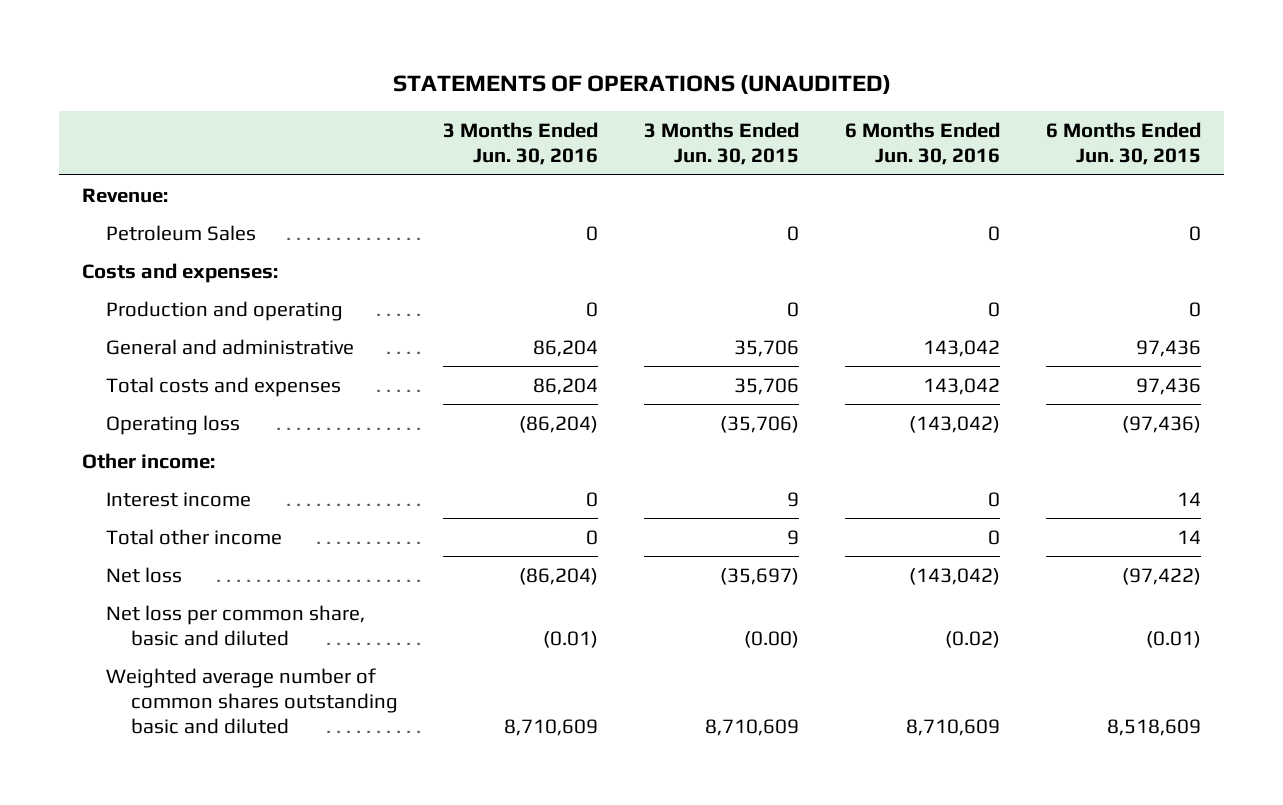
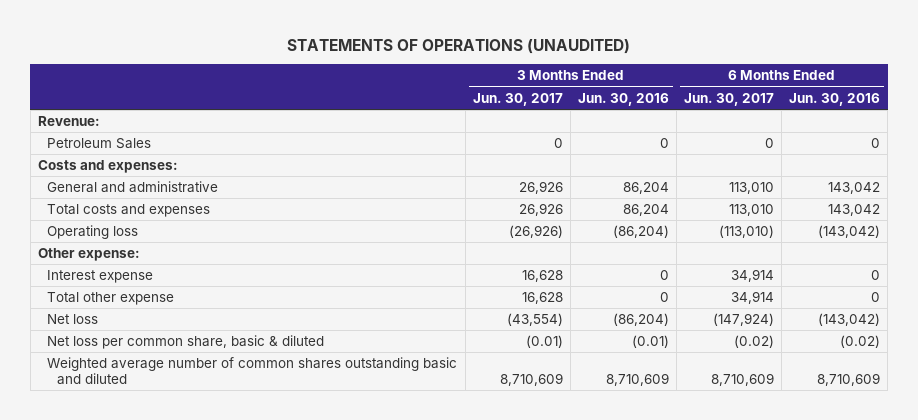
[644,121,800,166] 3 Months Ended Jun. 30, 2015 -> none
[1046,121,1202,166] 6 Months Ended Jun. 30, 2015 -> none
none -> [472,92,563,106] Jun. 30, 2017
none -> [684,92,775,106] Jun. 30, 2017
[106,300,344,321] Production and operating -> none
[106,491,252,507] Interest income -> none
[82,452,216,469] Other income: -> [38,248,141,262] Other expense:
none -> [47,270,154,284] Interest expense
[106,528,283,545] Total other income -> [47,292,175,306] Total other expense
[106,604,366,647] Net loss per common share, basic and diluted -> [47,335,325,350] Net loss per common share, basic & diluted

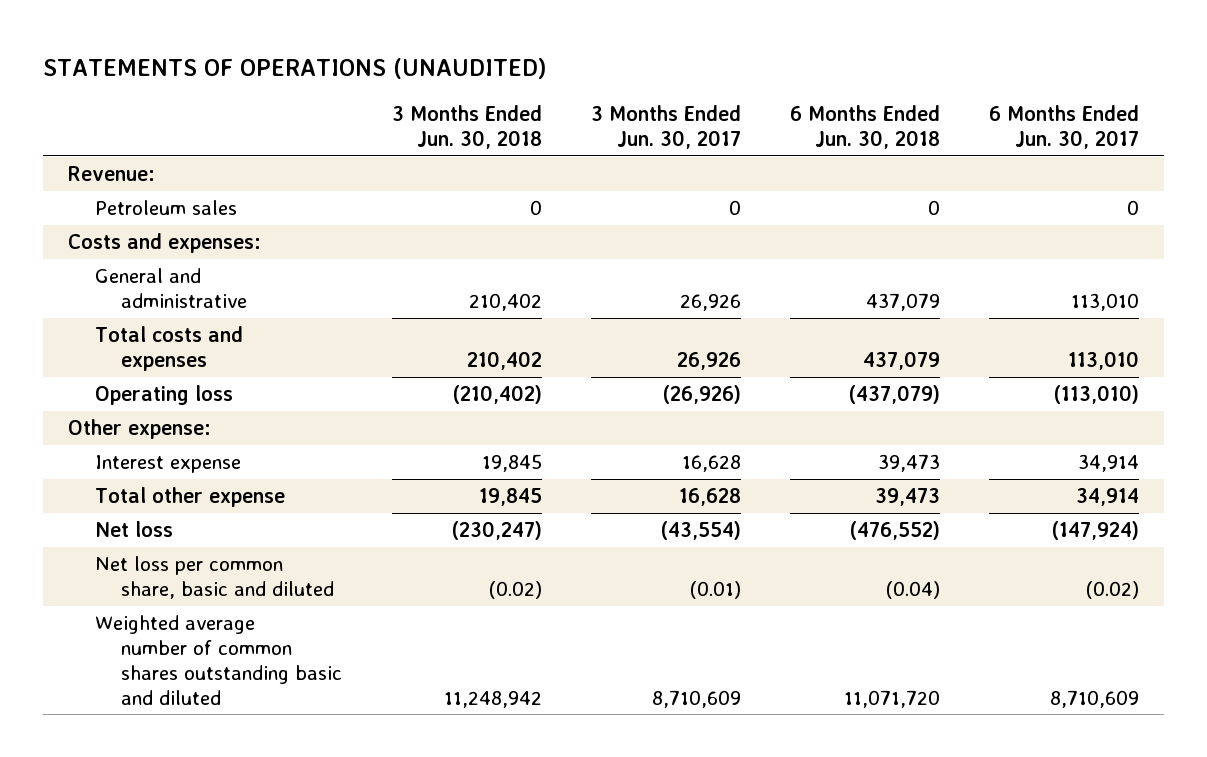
[577,92,669,106] Jun. 30, 2016 -> none
[789,92,881,106] Jun. 30, 2016 -> none
none -> [391,104,542,149] 3 Months Ended Jun. 30, 2018
none -> [789,104,940,149] 6 Months Ended Jun. 30, 2018
[47,138,152,150] Petroleum Sales -> [94,200,237,216] Petroleum sales
[47,335,325,350] Net loss per common share, basic & diluted -> [94,556,335,599] Net loss per common share, basic and diluted

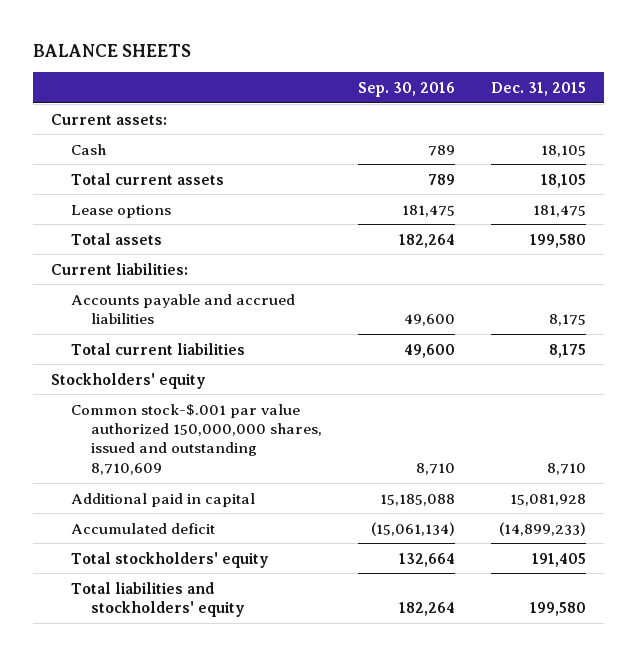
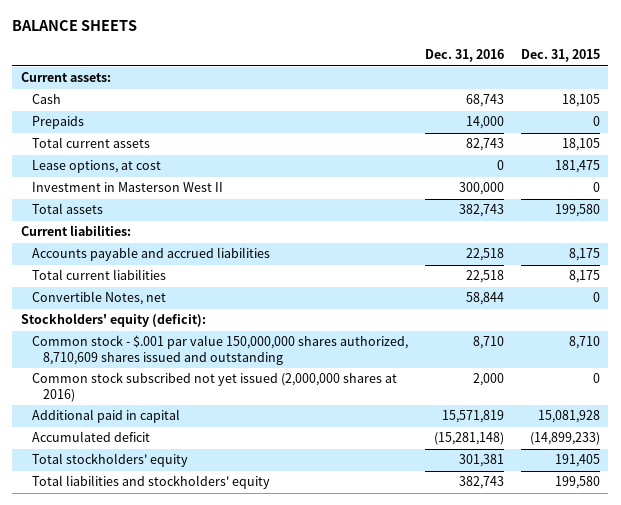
[358,81,456,97] Sep. 30, 2016 -> none
none -> [424,49,504,63] Dec. 31, 2016
none -> [31,116,84,130] Prepaids
[71,204,172,218] Lease options -> [31,160,161,174] Lease options, at cost
none -> [31,182,223,193] Investment in Masterson West II
none -> [31,291,166,306] Convertible Notes, net
[51,372,207,389] Stockholders' equity -> [20,313,206,328] Stockholders' equity (deficit):
[71,403,323,475] Common stock-$.001 par value authorized 150,000,000 shares, issued and outstanding 8,710,609 -> [31,335,408,365] Common stock - $.001 par value 150,000,000 shares authorized, 8,710,609 shares issued and outstanding
none -> [31,372,397,402] Common stock subscribed not yet issued (2,000,000 shares at 2016)

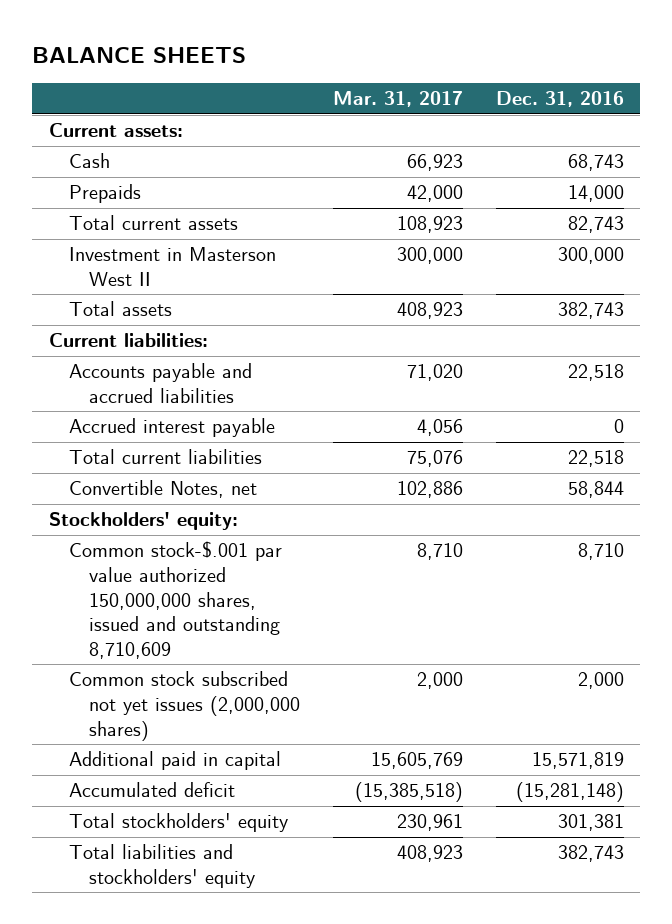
[520,49,600,63] Dec. 31, 2015 -> none
none -> [332,91,463,108] Mar. 31, 2017
[31,160,161,174] Lease options, at cost -> none
none -> [68,418,275,438] Accrued interest payable
[20,313,206,328] Stockholders' equity (deficit): -> [48,512,238,531] Stockholders' equity:
[31,335,408,365] Common stock - $.001 par value 150,000,000 shares authorized, 8,710,609 shares issued and outstanding -> [68,541,282,660] Common stock-$.001 par value authorized 150,000,000 shares, issued and outstanding 8,710,609
[31,372,397,402] Common stock subscribed not yet issued (2,000,000 shares at 2016) -> [68,671,300,741] Common stock subscribed not yet issues (2,000,000 shares)

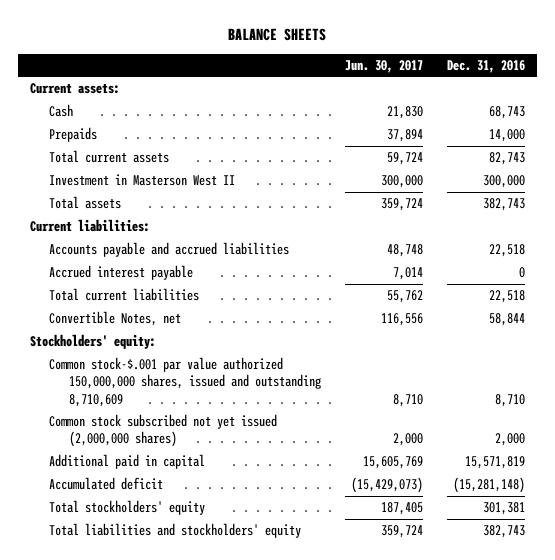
[332,91,463,108] Mar. 31, 2017 -> none
none -> [344,59,423,73] Jun. 30, 2017
[68,671,300,741] Common stock subscribed not yet issues (2,000,000 shares) -> [49,414,278,448] Common stock subscribed not yet issued (2,000,000 shares)

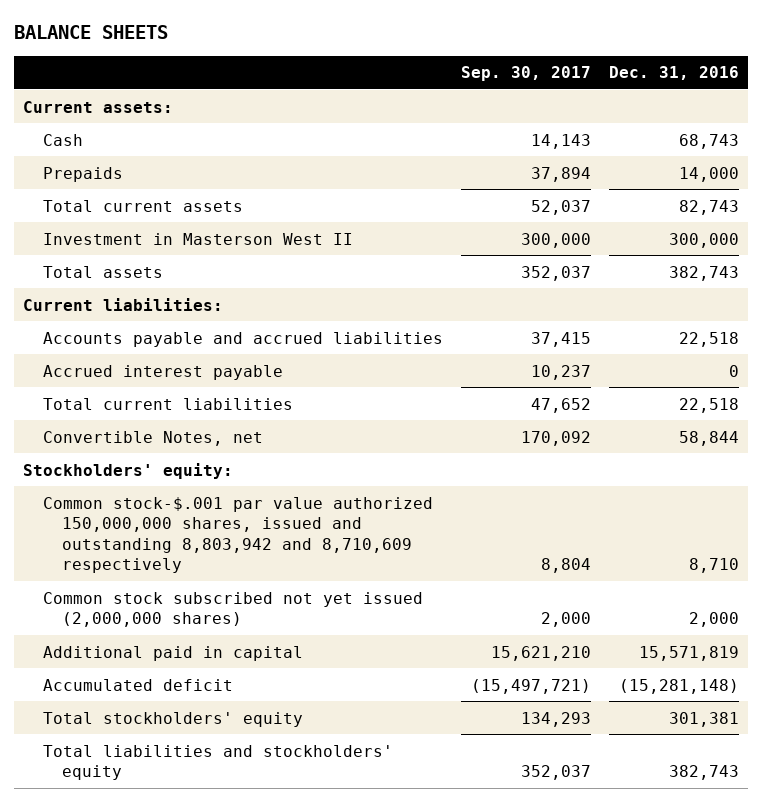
[344,59,423,73] Jun. 30, 2017 -> none
none -> [460,66,591,82] Sep. 30, 2017
[49,357,321,407] Common stock-$.001 par value authorized 150,000,000 shares, issued and outstanding 8,710,609 -> [42,496,433,574] Common stock-$.001 par value authorized 150,000,000 shares, issued and outstanding 8,803,942 and 8,710,609 respectively

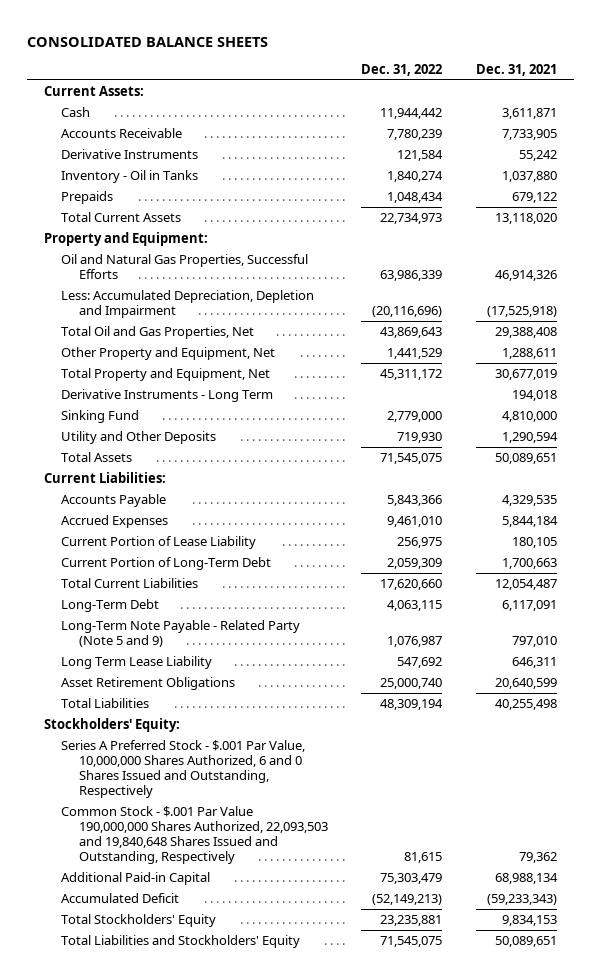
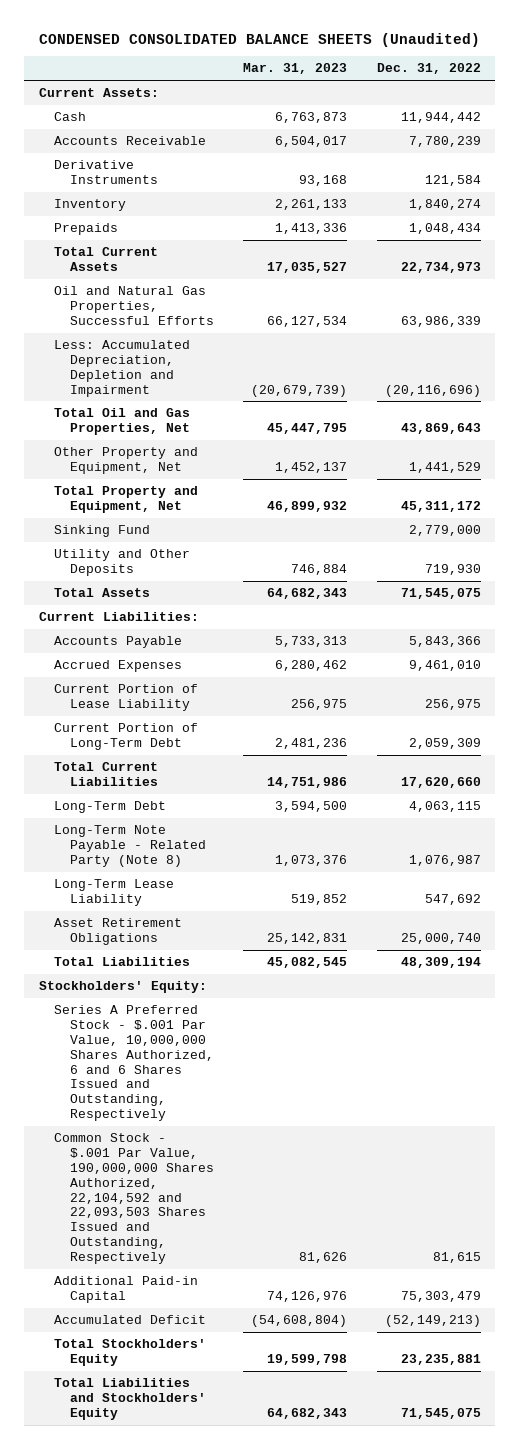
[26,36,268,47] CONSOLIDATED BALANCE SHEETS -> [38,32,480,47] CONDENSED CONSOLIDATED BALANCE SHEETS (Unaudited)
[476,64,558,77] Dec. 31, 2021 -> none
none -> [243,63,348,75] Mar. 31, 2023
[61,169,199,183] Inventory - Oil in Tanks -> [54,199,127,212] Inventory
[43,231,208,246] Property and Equipment: -> none
[61,388,274,402] Derivative Instruments - Long Term -> none
[61,619,301,647] Long-Term Note Payable - Related Party (Note 5 and 9) -> [54,825,206,867] Long-Term Note Payable - Related Party (Note 8)
[61,655,213,669] Long Term Lease Liability -> [54,879,175,906] Long-Term Lease Liability
[61,739,306,799] Series A Preferred Stock - $.001 Par Value, 10,000,000 Shares Authorized, 6 and 0 Shares Issued and Outstanding, Respectively -> [54,1005,214,1122] Series A Preferred Stock - $.001 Par Value, 10,000,000 Shares Authorized, 6 and 6 Shares Issued and Outstanding, Respectively
[61,805,328,865] Common Stock - $.001 Par Value 190,000,000 Shares Authorized, 22,093,503 and 19,840,648 Shares Issued and Outstanding, Respectively -> [54,1133,214,1265] Common Stock - $.001 Par Value, 190,000,000 Shares Authorized, 22,104,592 and 22,093,503 Shares Issued and Outstanding, Respectively

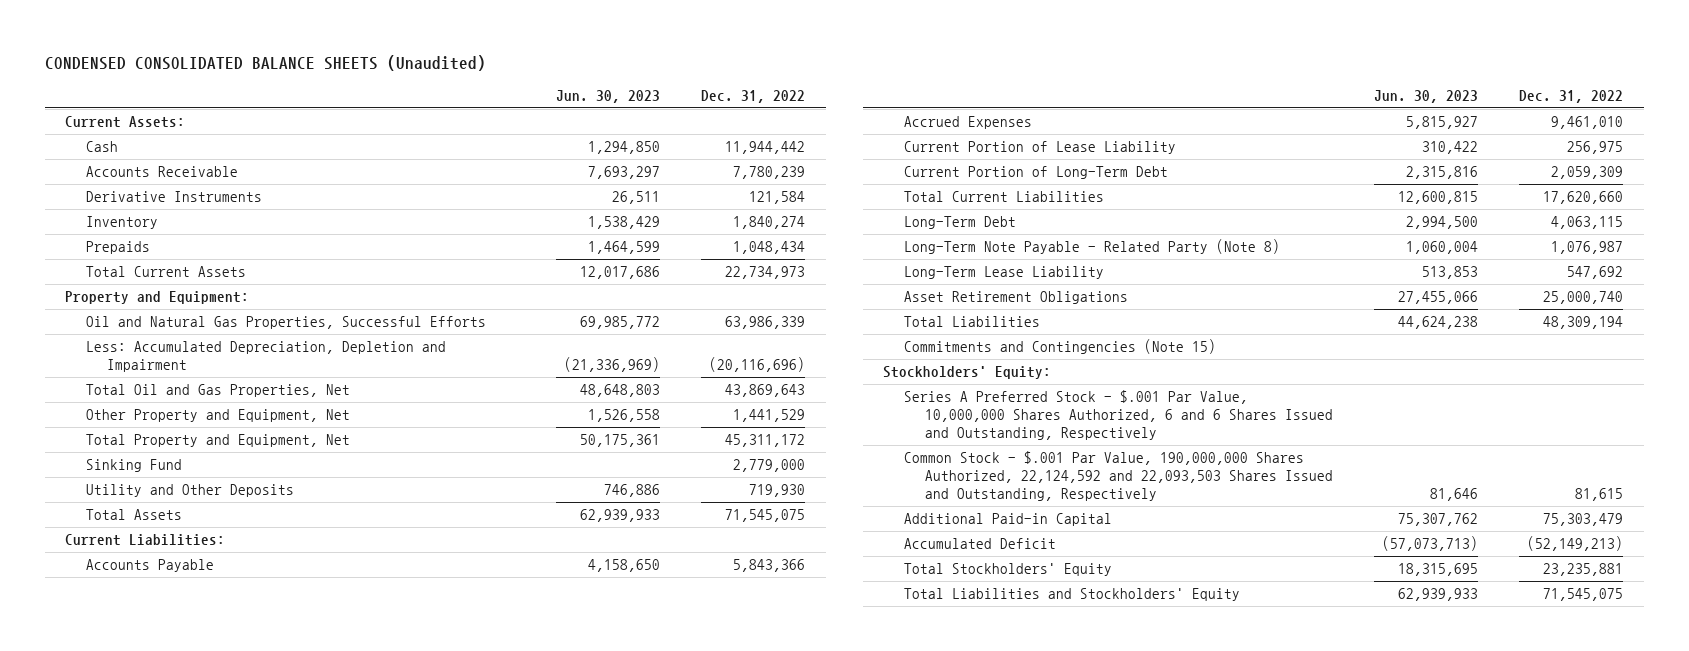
[243,63,348,75] Mar. 31, 2023 -> none
none -> [555,89,660,103] Jun. 30, 2023
none -> [65,291,250,305] Property and Equipment:
none -> [904,339,1217,355] Commitments and Contingencies (Note 15)
[54,1133,214,1265] Common Stock - $.001 Par Value, 190,000,000 Shares Authorized, 22,104,592 and 22,093,503 Shares Issued and Outstanding, Respectively -> [904,451,1333,502] Common Stock - $.001 Par Value, 190,000,000 Shares Authorized, 22,124,592 and 22,093,503 Shares Issued and Outstanding, Respectively

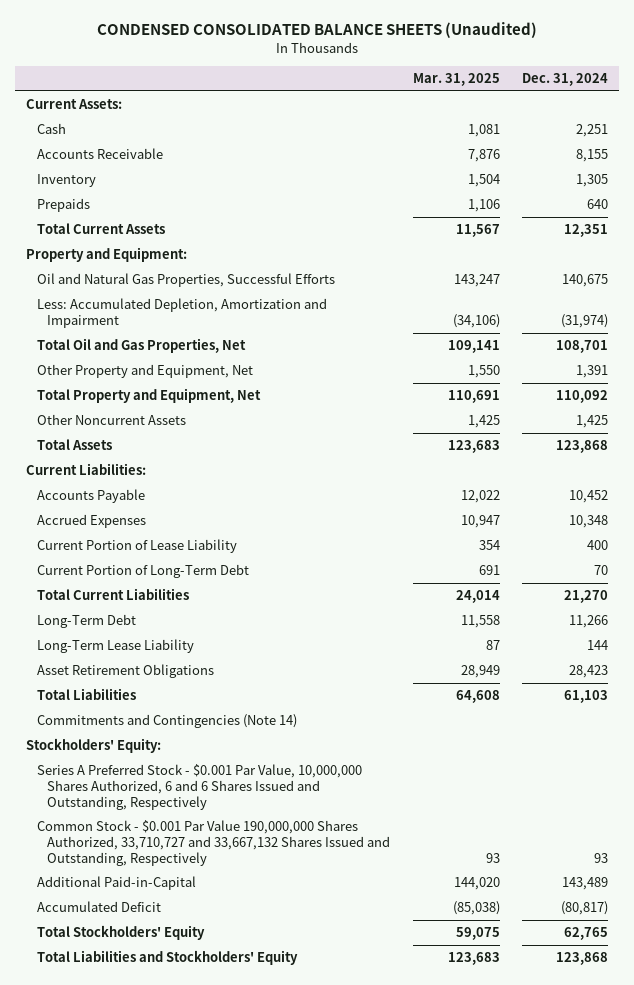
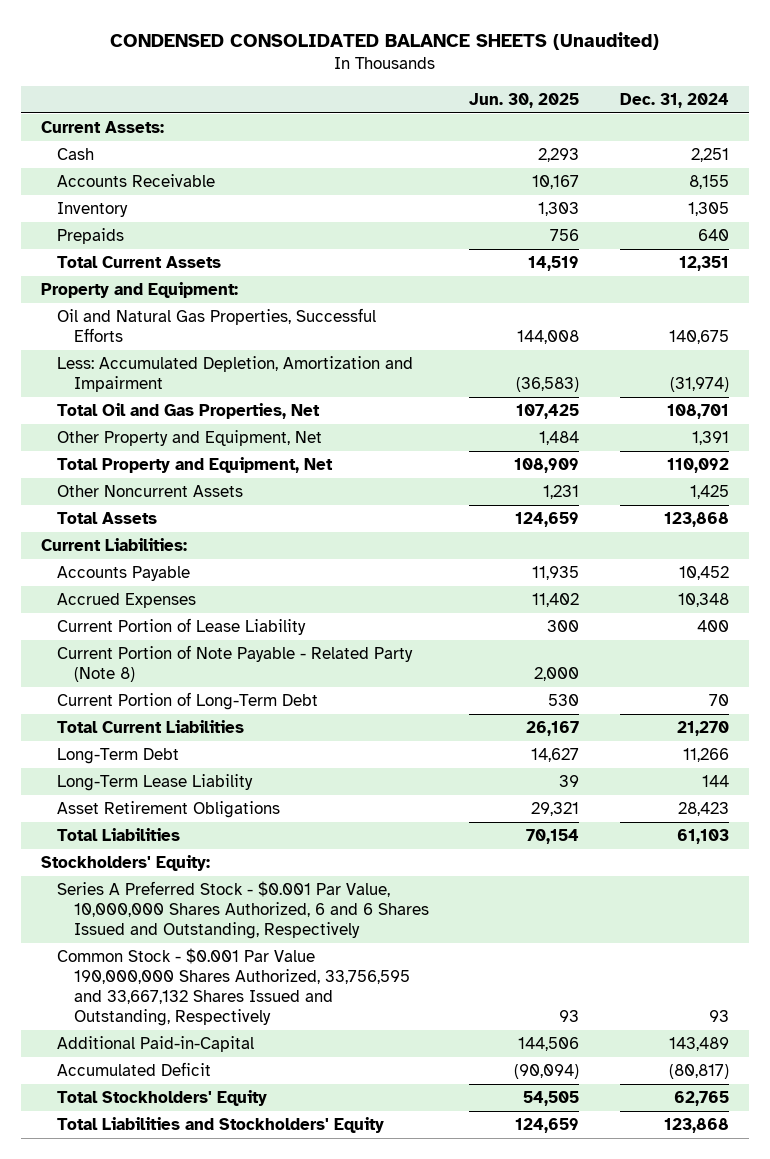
[412,73,500,87] Mar. 31, 2025 -> none
none -> [469,92,580,108] Jun. 30, 2025
none -> [57,644,414,682] Current Portion of Note Payable - Related Party (Note 8)
[36,714,297,729] Commitments and Contingencies (Note 14) -> none
[36,820,391,866] Common Stock - $0.001 Par Value 190,000,000 Shares Authorized, 33,710,727 and 33,667,132 Shares Issued and Outstanding, Respectively -> [57,947,410,1026] Common Stock - $0.001 Par Value 190,000,000 Shares Authorized, 33,756,595 and 33,667,132 Shares Issued and Outstanding, Respectively

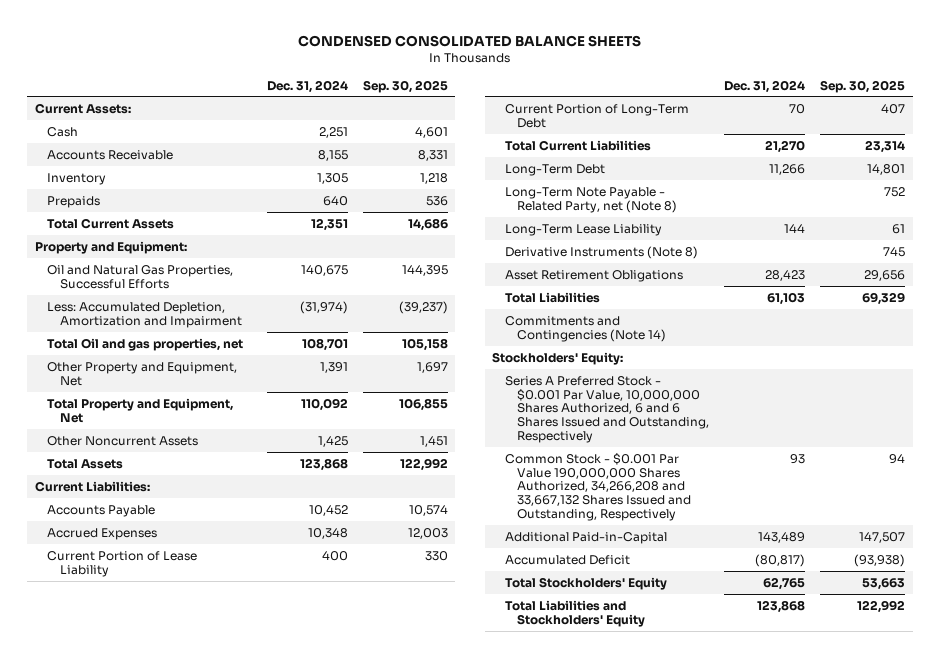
[110,31,660,50] CONDENSED CONSOLIDATED BALANCE SHEETS (Unaudited) -> [298,34,642,47] CONDENSED CONSOLIDATED BALANCE SHEETS
[469,92,580,108] Jun. 30, 2025 -> none
none -> [362,79,448,93] Sep. 30, 2025
[57,402,321,419] Total Oil and Gas Properties, Net -> [47,337,244,351] Total Oil and gas properties, net
[57,644,414,682] Current Portion of Note Payable - Related Party (Note 8) -> none
none -> [504,186,678,213] Long-Term Note Payable - Related Party, net (Note 8)
none -> [504,245,698,259] Derivative Instruments (Note 8)
none -> [504,315,667,342] Commitments and Contingencies (Note 14)
[57,947,410,1026] Common Stock - $0.001 Par Value 190,000,000 Shares Authorized, 33,756,595 and 33,667,132 Shares Issued and Outstanding, Respectively -> [504,452,692,522] Common Stock - $0.001 Par Value 190,000,000 Shares Authorized, 34,266,208 and 33,667,132 Shares Issued and Outstanding, Respectively

